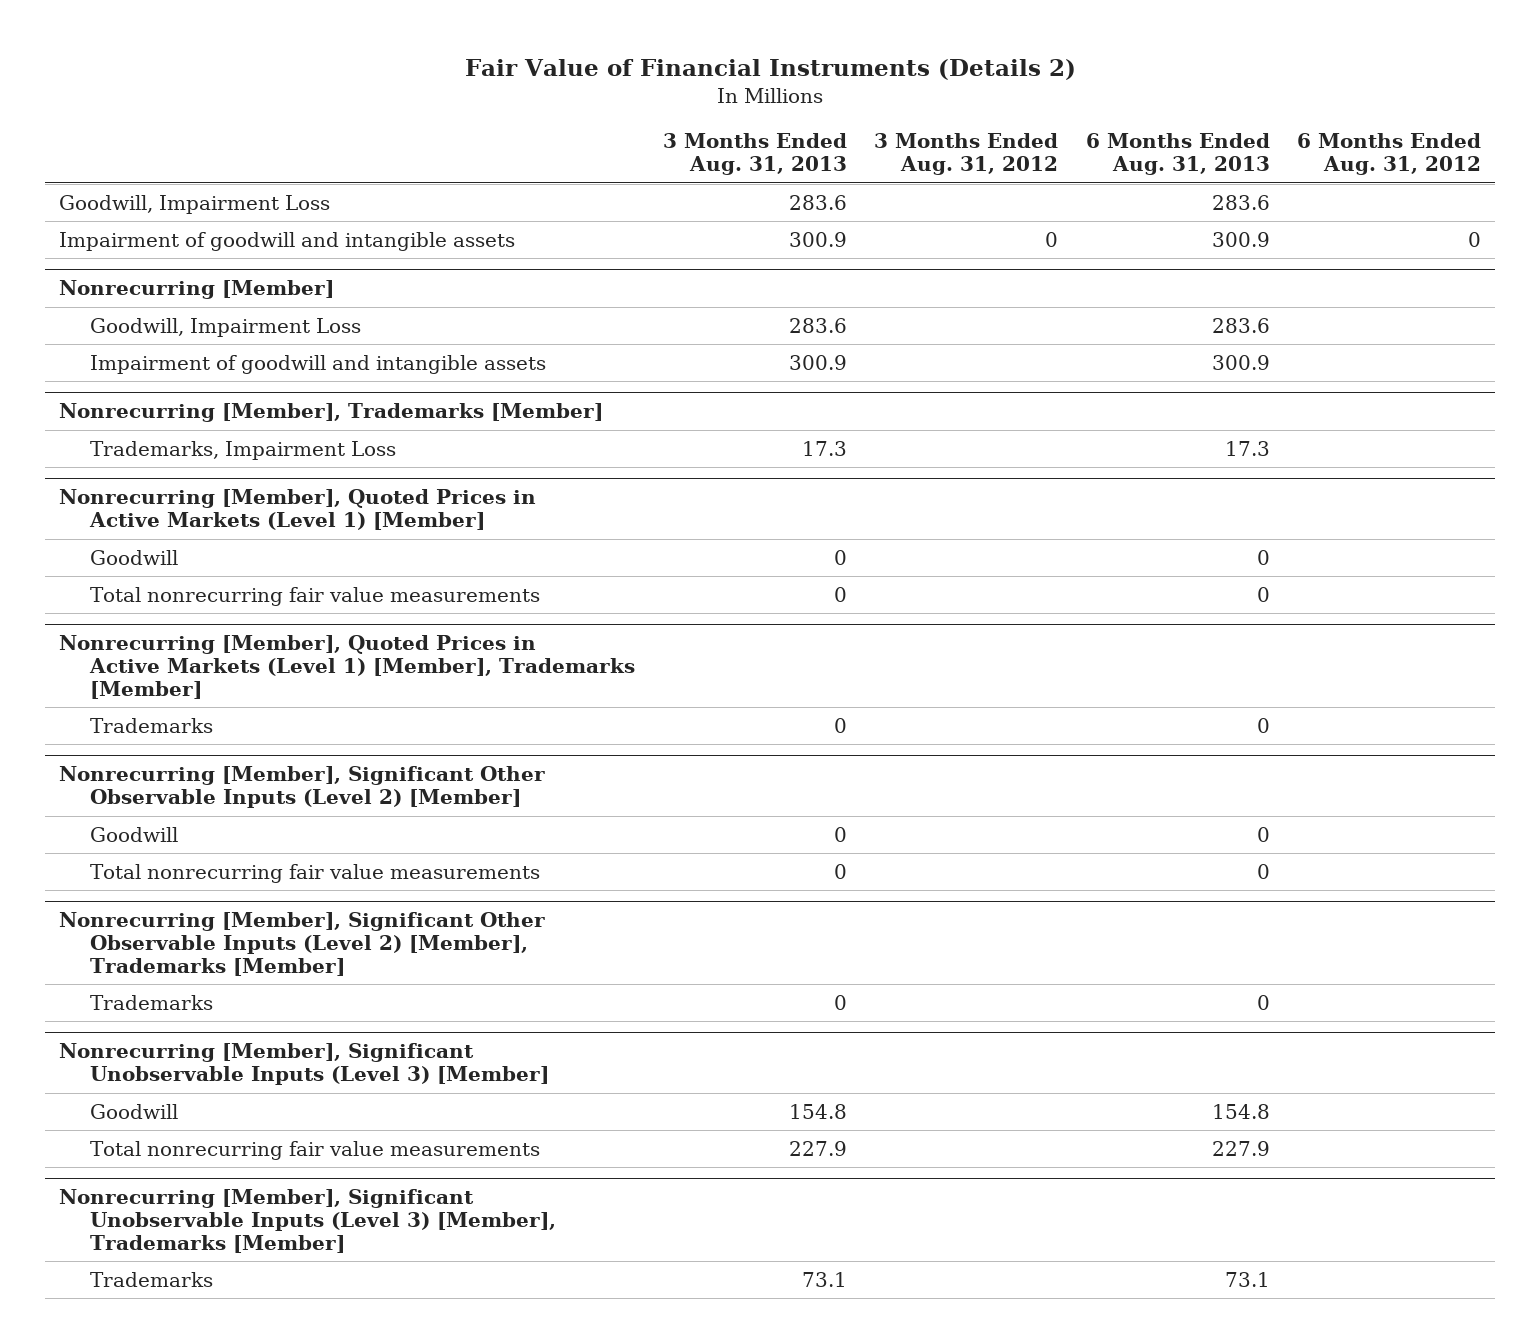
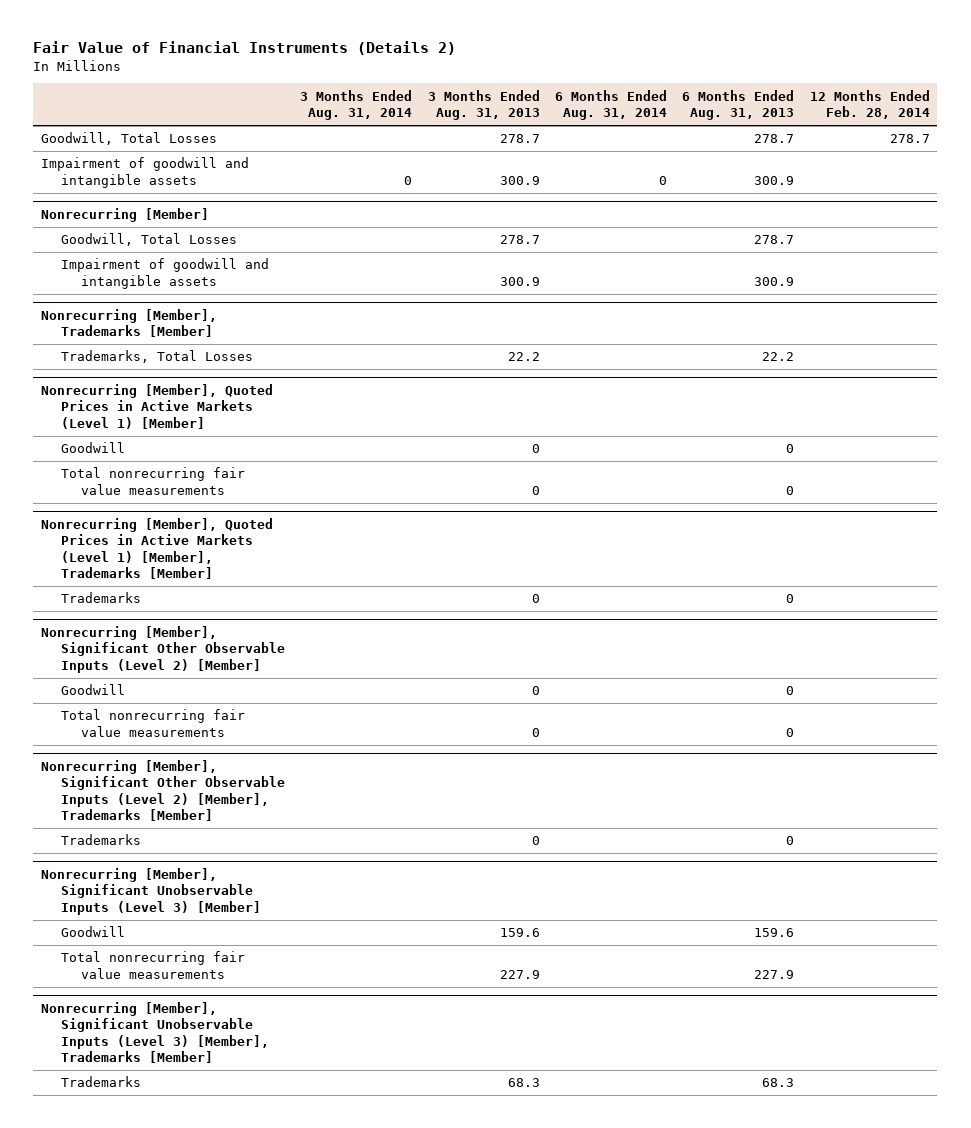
[874,133,1059,176] 3 Months Ended Aug. 31, 2012 -> none
[1297,133,1482,176] 6 Months Ended Aug. 31, 2012 -> none
none -> [300,89,413,121] 3 Months Ended Aug. 31, 2014
none -> [554,89,667,121] 6 Months Ended Aug. 31, 2014
none -> [809,89,930,120] 12 Months Ended Feb. 28, 2014
[58,194,330,214] Goodwill, Impairment Loss -> [40,132,217,146] Goodwill, Total Losses
[788,194,847,210] 283.6 -> [499,134,540,144] 278.7
[1211,194,1270,210] 283.6 -> [754,134,795,144] 278.7
[90,317,362,337] Goodwill, Impairment Loss -> [60,233,237,247] Goodwill, Total Losses
[788,317,847,333] 283.6 -> [499,235,540,245] 278.7
[1211,317,1270,333] 283.6 -> [754,235,795,245] 278.7
[90,440,397,460] Trademarks, Impairment Loss -> [60,350,253,364] Trademarks, Total Losses
[801,440,847,456] 17.3 -> [507,352,540,362] 22.2
[1224,440,1270,456] 17.3 -> [762,352,795,362] 22.2
[788,1103,847,1119] 154.8 -> [499,928,540,938] 159.6
[1211,1103,1270,1119] 154.8 -> [754,928,795,938] 159.6
[801,1271,847,1287] 73.1 -> [507,1078,540,1088] 68.3
[1224,1271,1270,1287] 73.1 -> [762,1078,795,1088] 68.3

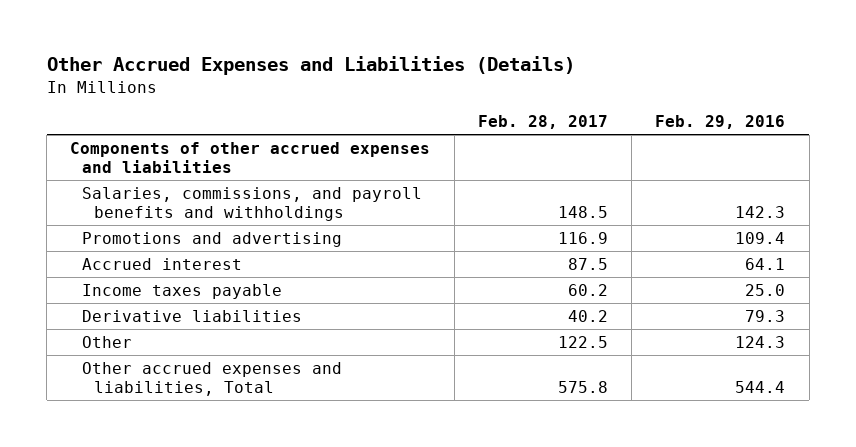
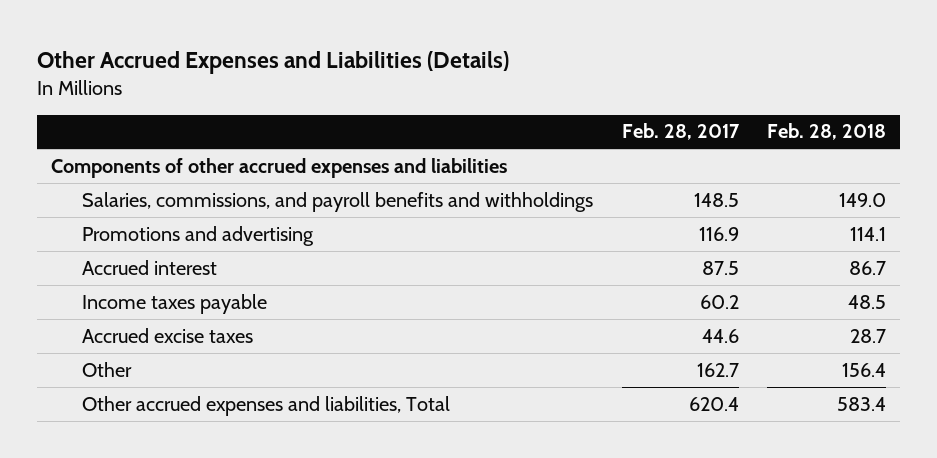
[655,115,786,130] Feb. 29, 2016 -> none
none -> [767,123,887,141] Feb. 28, 2018
[82,309,303,322] Derivative liabilities -> none
none -> [81,327,253,343] Accrued excise taxes
[557,335,608,348] 122.5 -> [696,362,739,377] 162.7
[557,380,608,393] 575.8 -> [688,396,739,411] 620.4

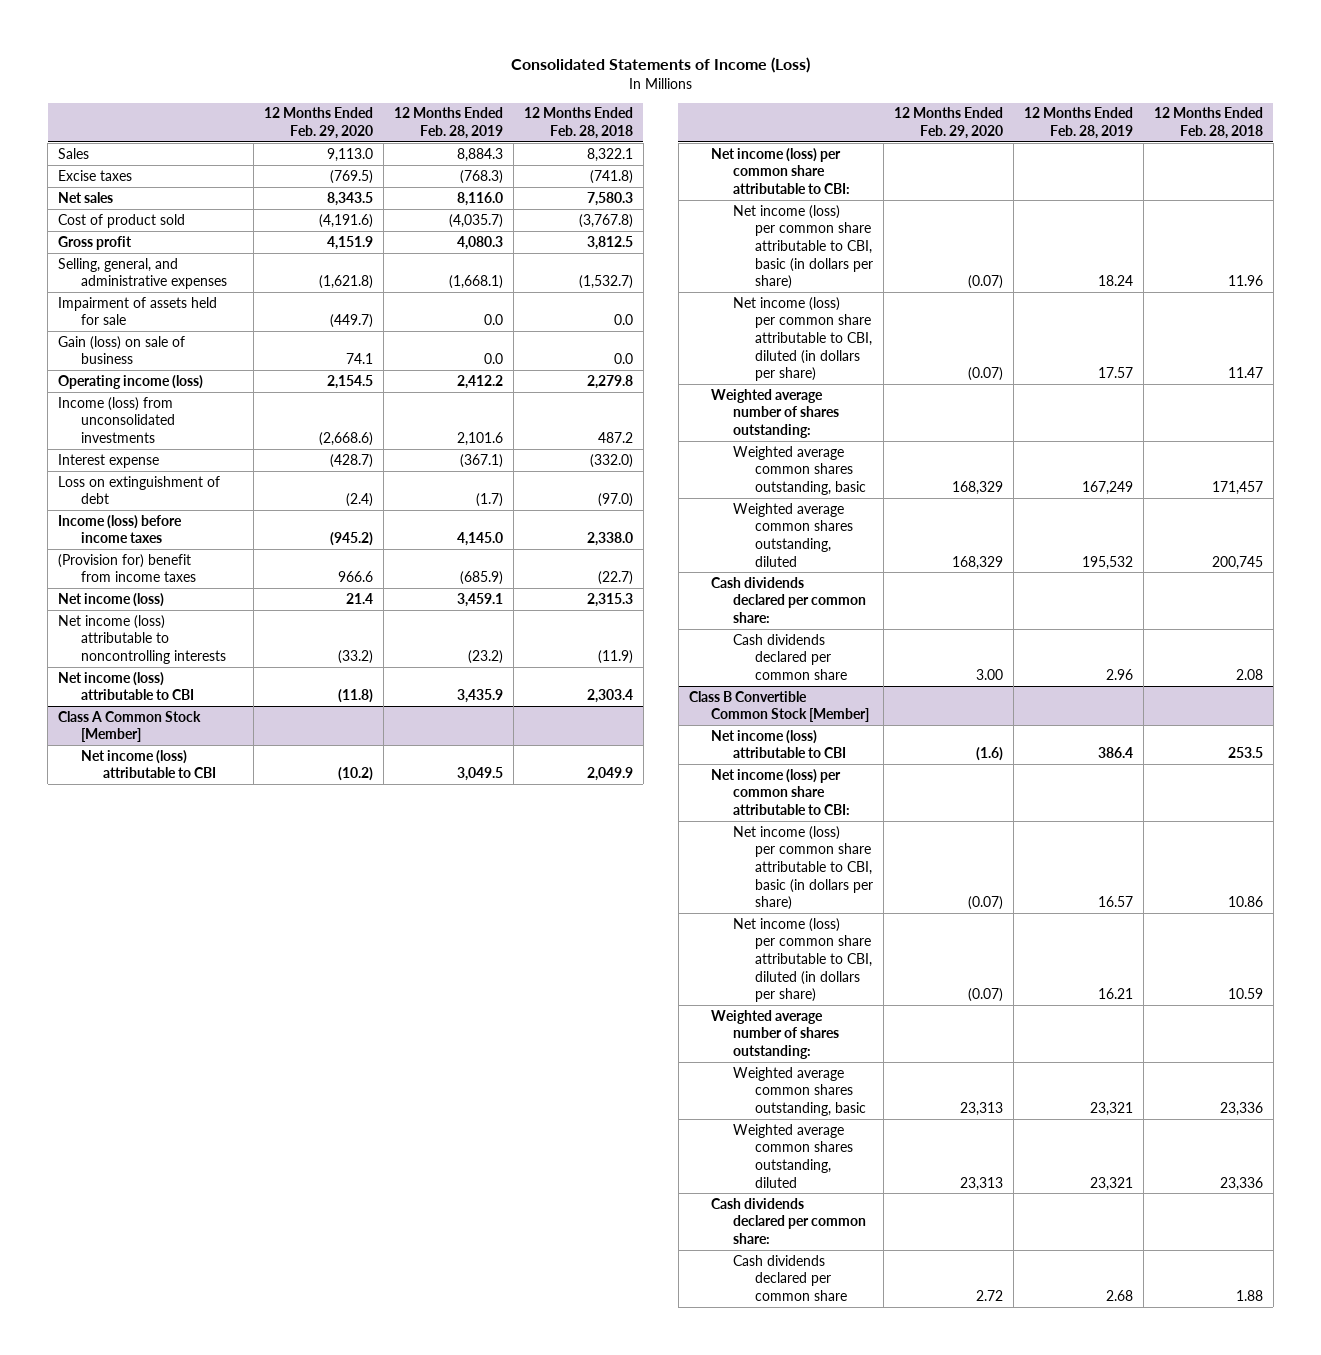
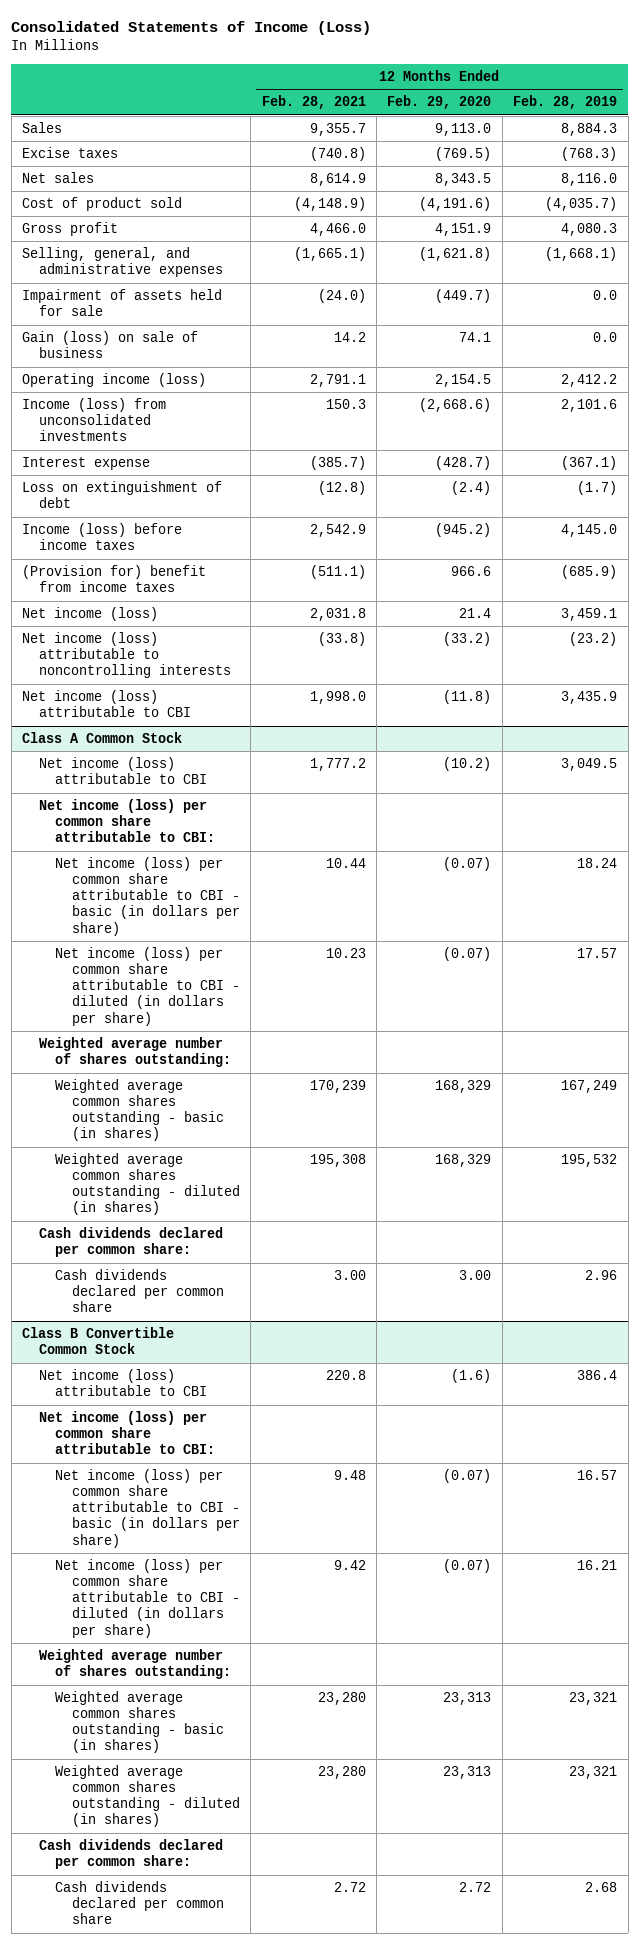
[523,107,633,140] 12 Months Ended Feb. 28, 2018 -> none
none -> [261,95,366,110] Feb. 28, 2021
[58,710,202,743] Class A Common Stock [Member] -> [22,732,183,744] Class A Common Stock
[733,204,874,290] Net income (loss) per common share attributable to CBI, basic (in dollars per share) -> [55,857,240,936] Net income (loss) per common share attributable to CBI - basic (in dollars per share)
[733,296,873,382] Net income (loss) per common share attributable to CBI, diluted (in dollars per share) -> [55,947,240,1026] Net income (loss) per common share attributable to CBI - diluted (in dollars per share)
[733,445,867,496] Weighted average common shares outstanding, basic -> [55,1079,224,1142] Weighted average common shares outstanding - basic (in shares)
[733,502,854,567] Weighted average common shares outstanding, diluted -> [55,1153,240,1216] Weighted average common shares outstanding - diluted (in shares)
[688,690,869,723] Class B Convertible Common Stock [Member] -> [22,1327,175,1355] Class B Convertible Common Stock
[733,825,874,911] Net income (loss) per common share attributable to CBI, basic (in dollars per share) -> [55,1469,240,1548] Net income (loss) per common share attributable to CBI - basic (in dollars per share)
[733,917,873,1003] Net income (loss) per common share attributable to CBI, diluted (in dollars per share) -> [55,1559,240,1638] Net income (loss) per common share attributable to CBI - diluted (in dollars per share)
[733,1066,867,1117] Weighted average common shares outstanding, basic -> [55,1691,224,1754] Weighted average common shares outstanding - basic (in shares)
[733,1123,854,1188] Weighted average common shares outstanding, diluted -> [55,1765,240,1828] Weighted average common shares outstanding - diluted (in shares)

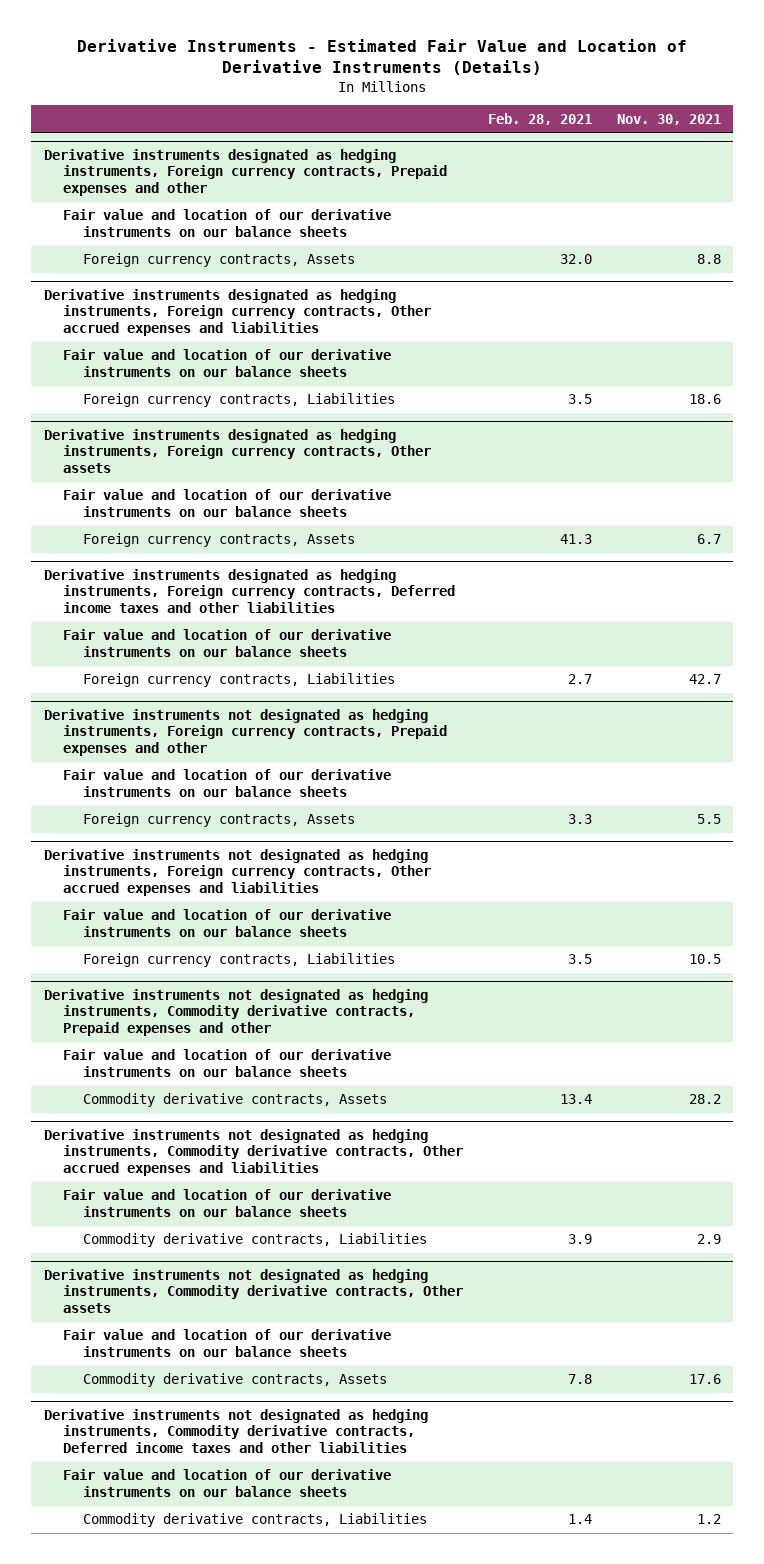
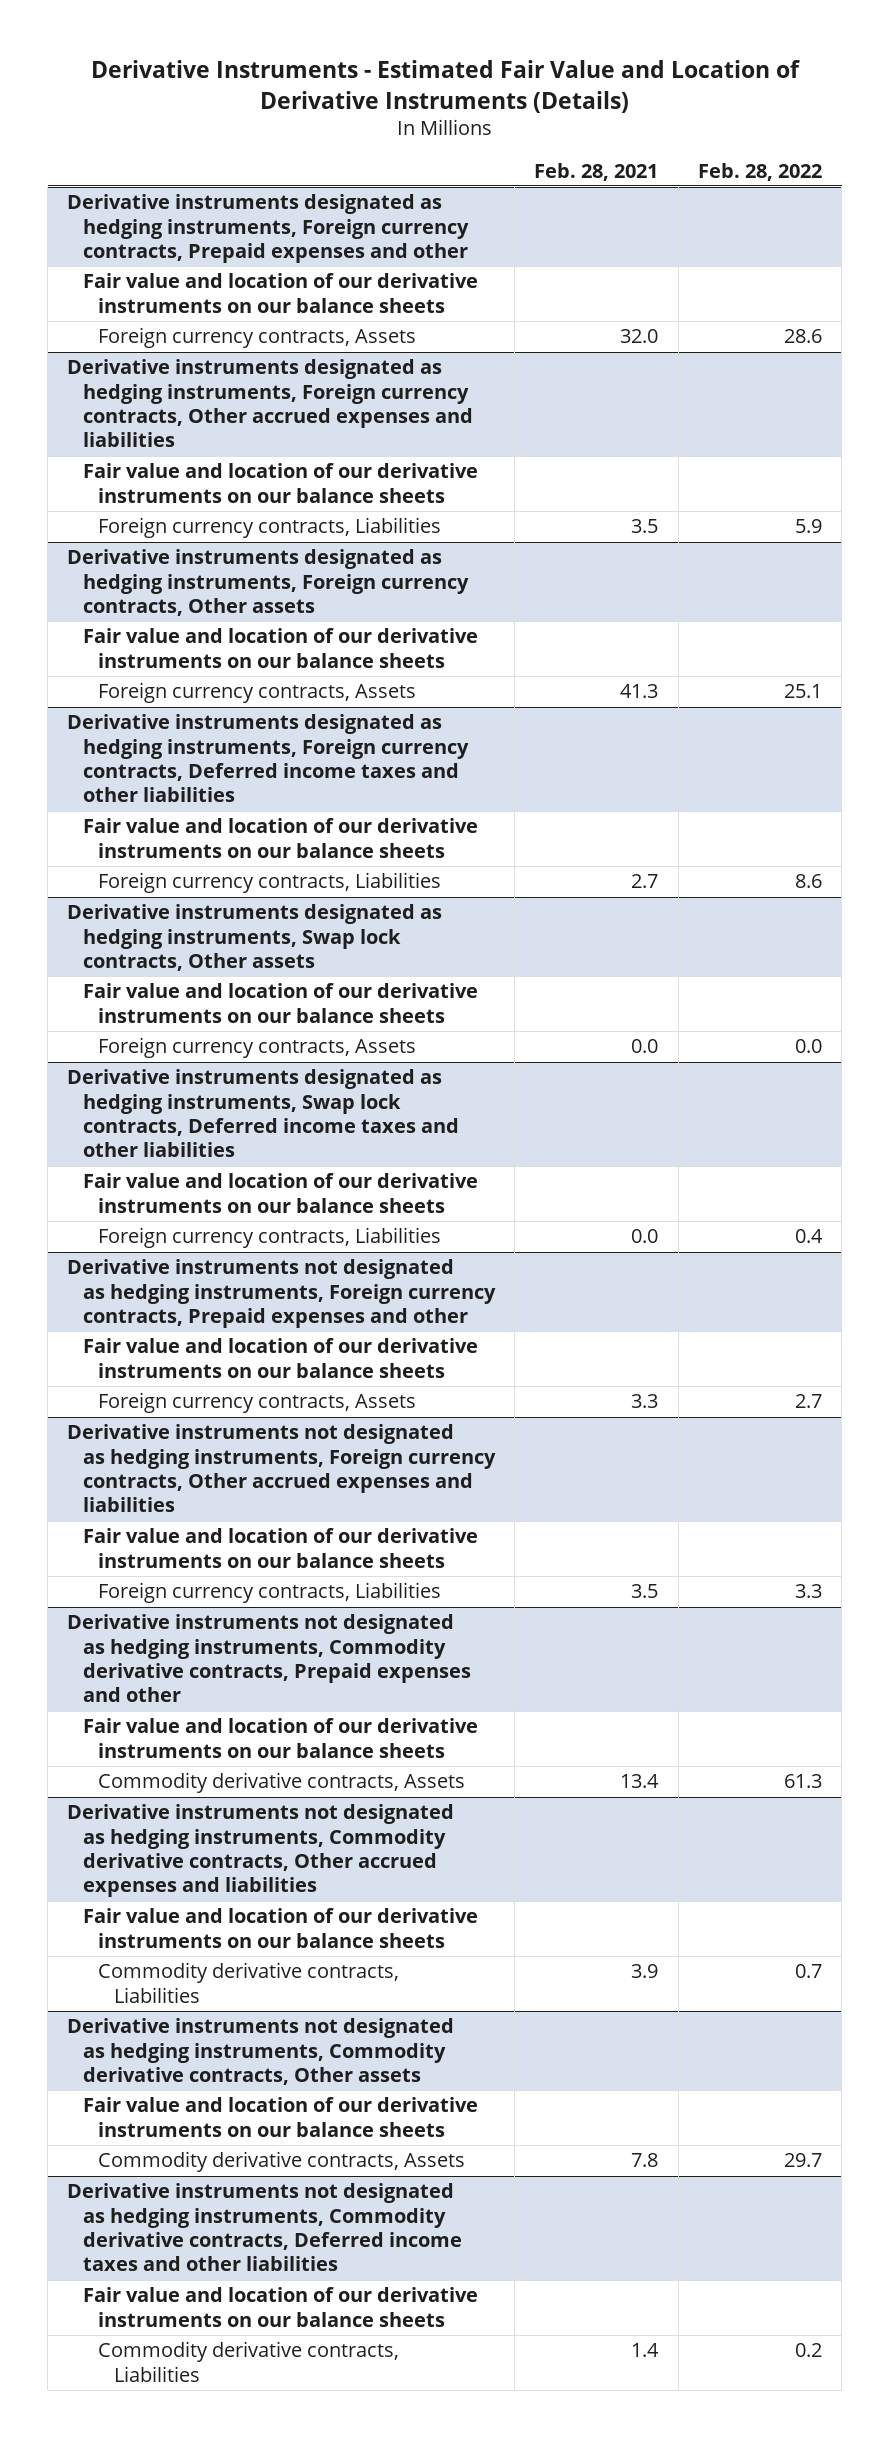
[616,113,721,125] Nov. 30, 2021 -> none
none -> [698,162,823,181] Feb. 28, 2022
none -> [67,904,443,971] Derivative instruments designated as hedging instruments, Swap lock contracts, Other assets
none -> [82,983,478,1023] Fair value and location of our derivative instruments on our balance sheets
none -> [98,1037,417,1059] Foreign currency contracts, Assets
none -> [67,1069,459,1158] Derivative instruments designated as hedging instruments, Swap lock contracts, Deferred income taxes and other liabilities
none -> [82,1173,478,1213] Fair value and location of our derivative instruments on our balance sheets
none -> [98,1227,442,1249] Foreign currency contracts, Liabilities

